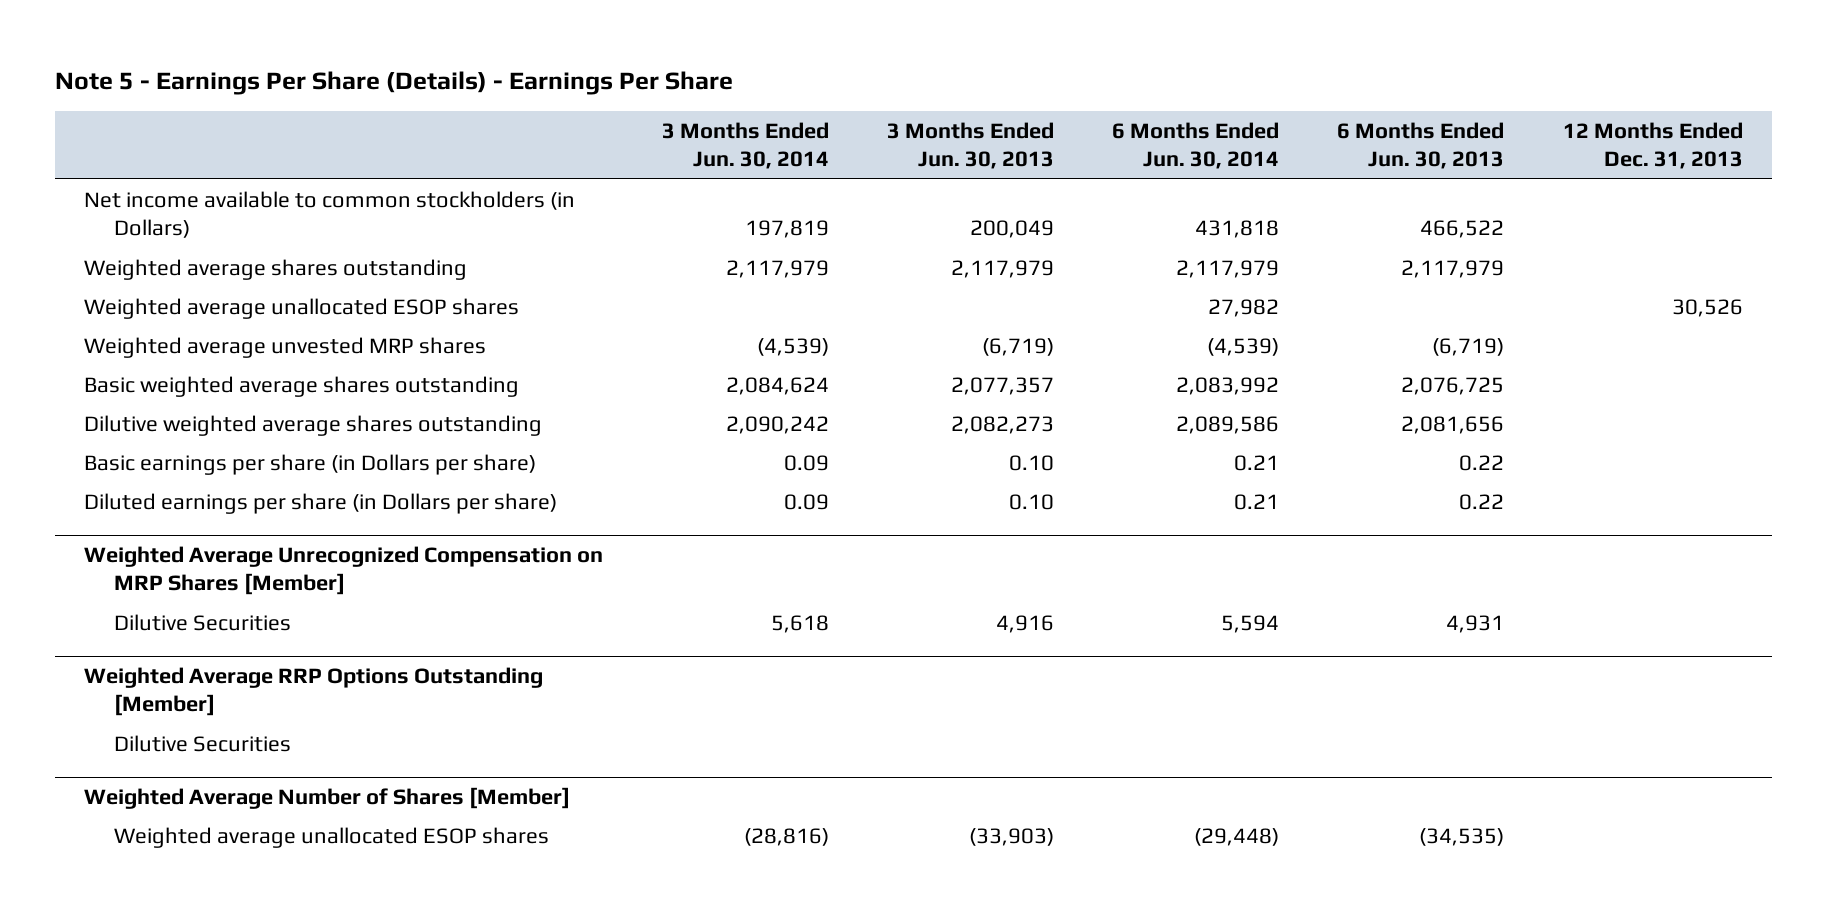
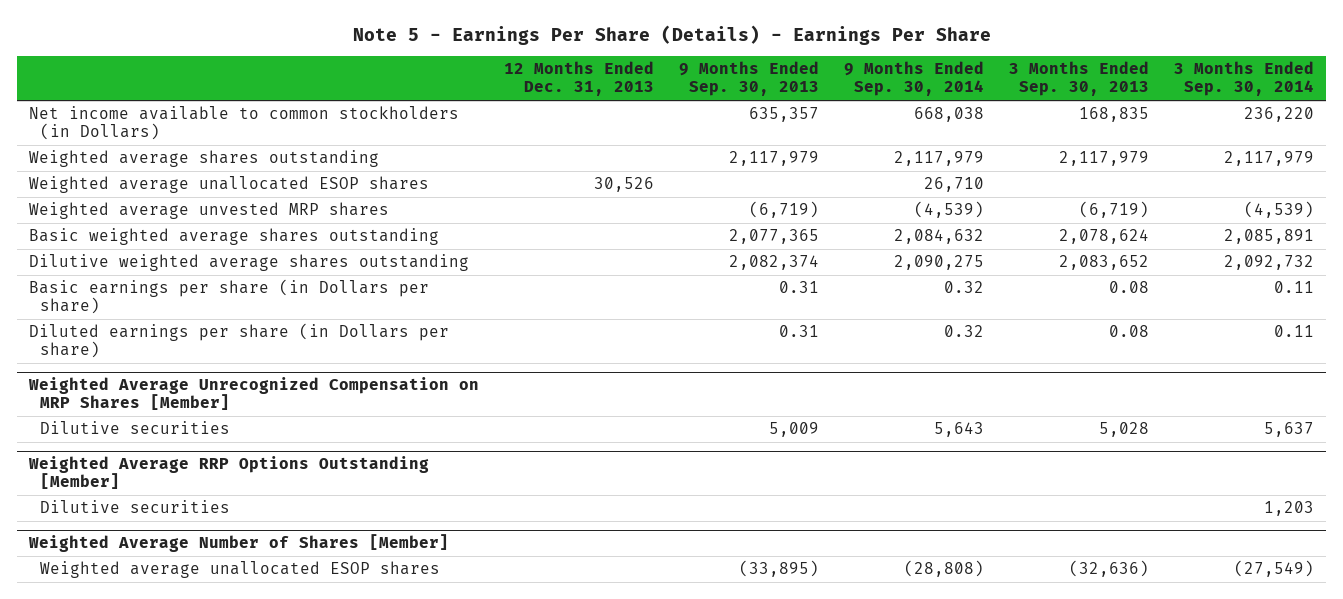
[661,122,829,170] 3 Months Ended Jun. 30, 2014 -> none
[886,122,1054,170] 3 Months Ended Jun. 30, 2013 -> none
[1112,122,1280,170] 6 Months Ended Jun. 30, 2014 -> none
[1337,122,1505,170] 6 Months Ended Jun. 30, 2013 -> none
none -> [679,61,820,97] 9 Months Ended Sep. 30, 2013
none -> [843,61,984,97] 9 Months Ended Sep. 30, 2014
none -> [1008,61,1149,97] 3 Months Ended Sep. 30, 2013
none -> [1173,61,1314,97] 3 Months Ended Sep. 30, 2014
[113,613,291,631] Dilutive Securities -> [40,421,231,435] Dilutive securities
[113,734,291,752] Dilutive Securities -> [40,500,231,514] Dilutive securities

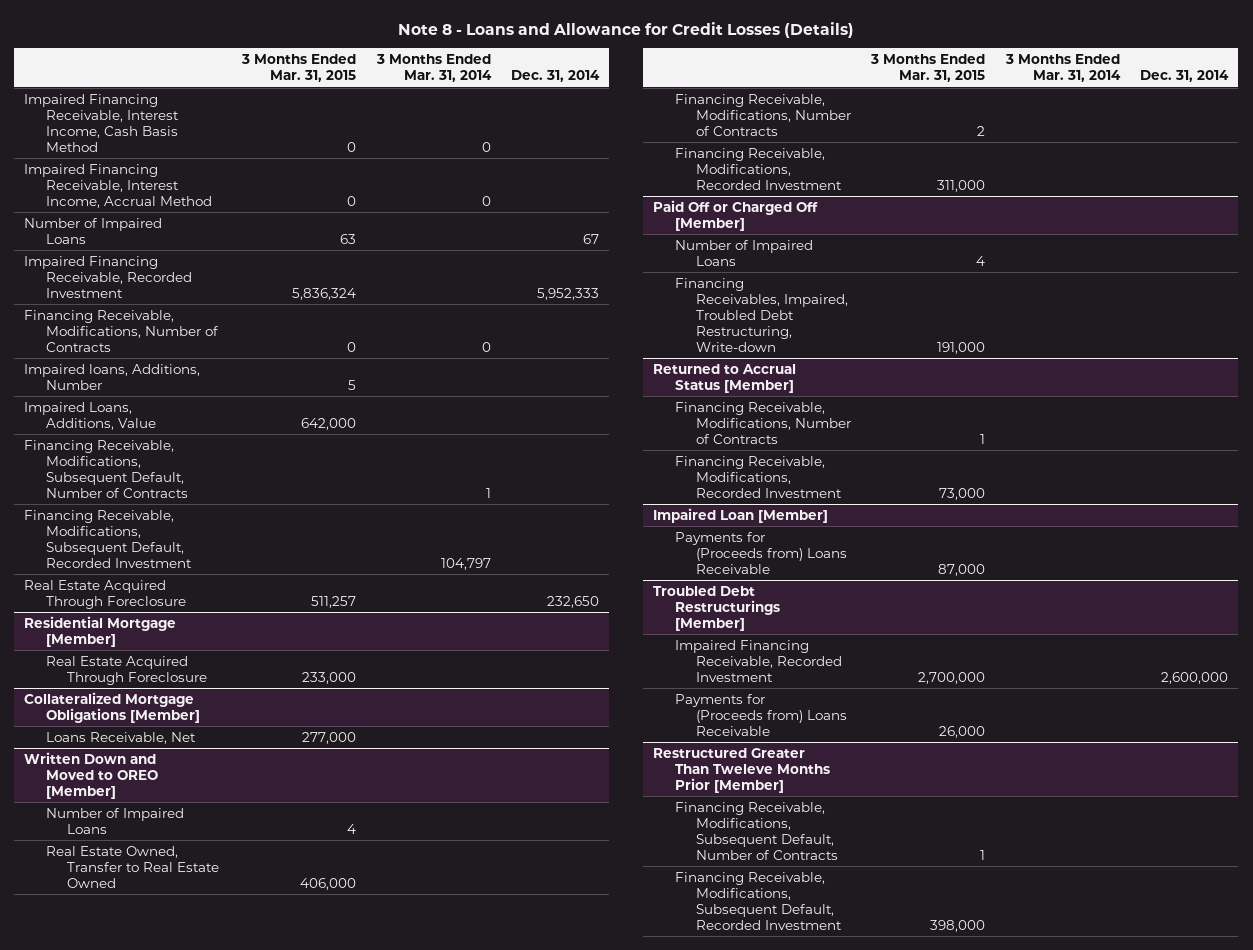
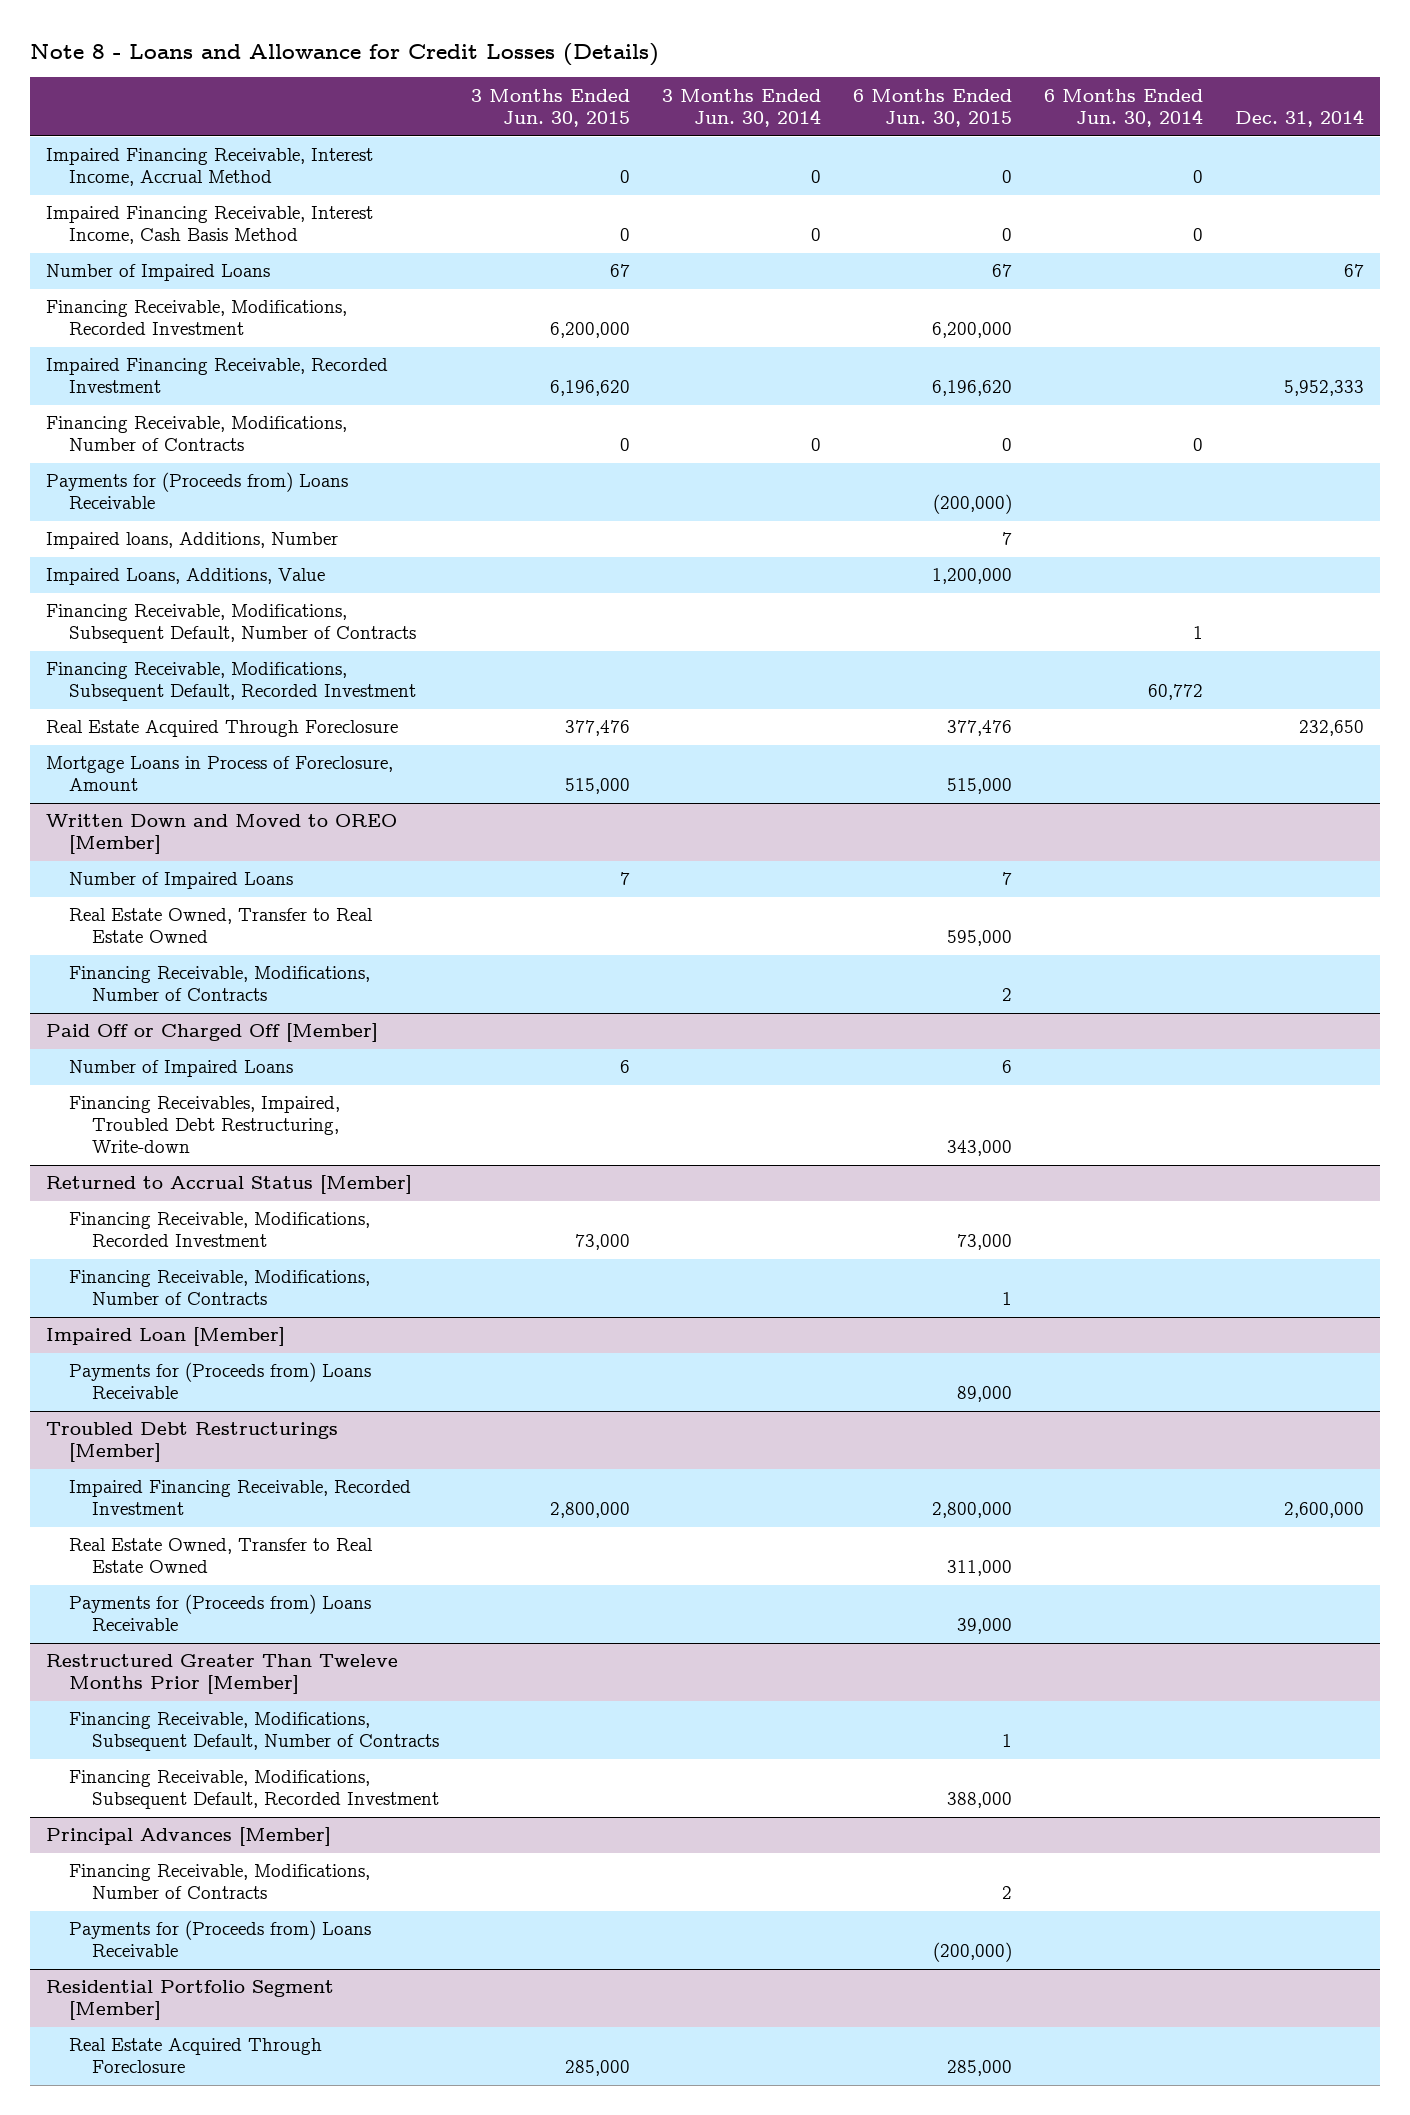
[241,54,357,83] 3 Months Ended Mar. 31, 2015 -> none
[375,54,492,83] 3 Months Ended Mar. 31, 2014 -> none
none -> [470,88,630,127] 3 Months Ended Jun. 30, 2015
none -> [661,88,821,127] 3 Months Ended Jun. 30, 2014
none -> [853,88,1013,127] 6 Months Ended Jun. 30, 2015
none -> [1044,88,1204,127] 6 Months Ended Jun. 30, 2014
[24,93,179,152] Impaired Financing Receivable, Interest Income, Cash Basis Method -> [46,206,374,245] Impaired Financing Receivable, Interest Income, Cash Basis Method
none -> [46,300,348,336] Financing Receivable, Modifications, Recorded Investment
none -> [46,472,349,510] Payments for (Proceeds from) Loans Receivable
[24,615,177,647] Residential Mortgage [Member] -> none
[45,655,208,685] Real Estate Acquired Through Foreclosure -> none
[24,691,200,723] Collateralized Mortgage Obligations [Member] -> none
[45,731,196,744] Loans Receivable, Net -> none
none -> [46,756,394,792] Mortgage Loans in Process of Foreclosure, Amount
[674,147,842,190] Financing Receivable, Modifications, Recorded Investment -> none
[674,401,851,444] Financing Receivable, Modifications, Number of Contracts -> [68,1270,370,1306] Financing Receivable, Modifications, Number of Contracts
none -> [68,1538,373,1574] Real Estate Owned, Transfer to Real Estate Owned
none -> [46,1827,332,1847] Principal Advances [Member]
none -> [68,1864,370,1900] Financing Receivable, Modifications, Number of Contracts
none -> [68,1920,371,1958] Payments for (Proceeds from) Loans Receivable
none -> [46,1980,335,2021] Residential Portfolio Segment [Member]
none -> [68,2038,322,2074] Real Estate Acquired Through Foreclosure

